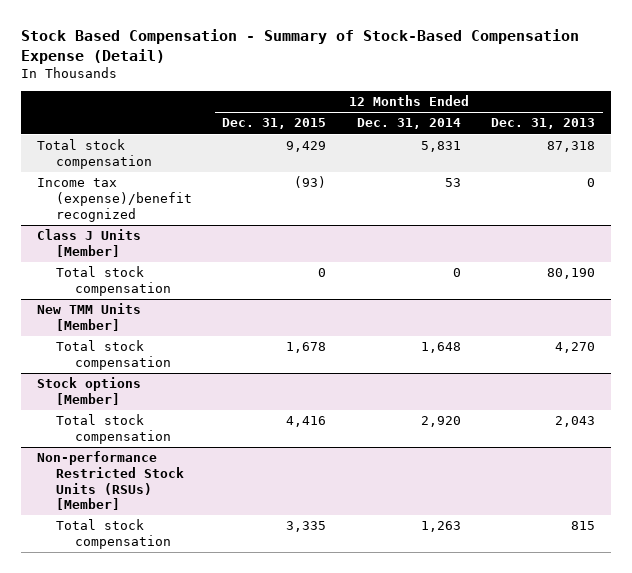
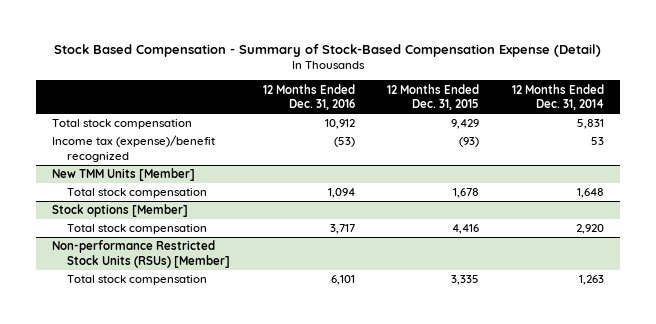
[491,118,596,130] Dec. 31, 2013 -> none
none -> [262,83,355,110] 12 Months Ended Dec. 31, 2016
[36,229,141,258] Class J Units [Member] -> none
[55,266,172,297] Total stock compensation -> none

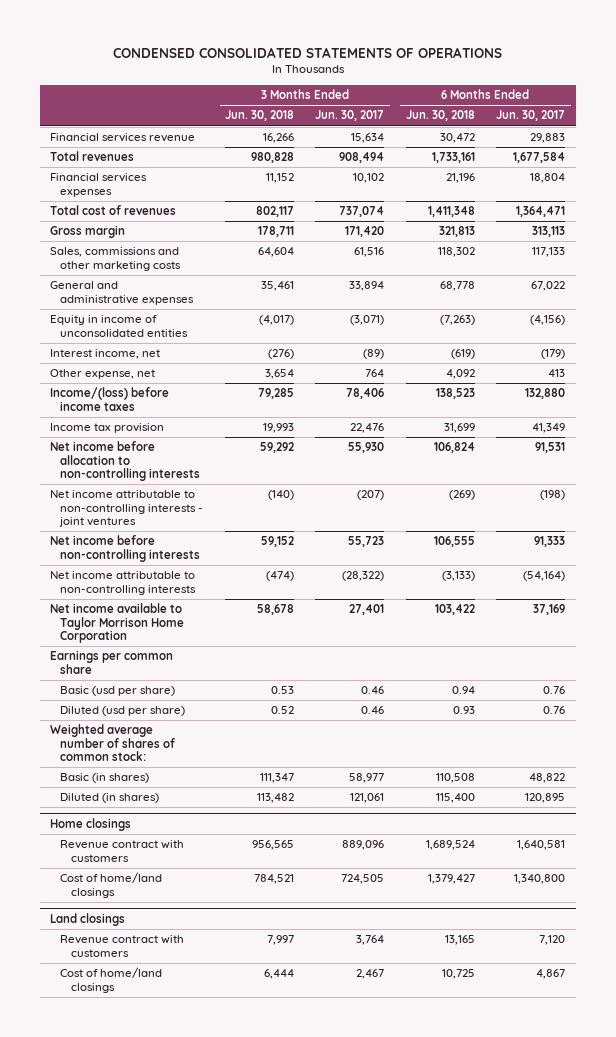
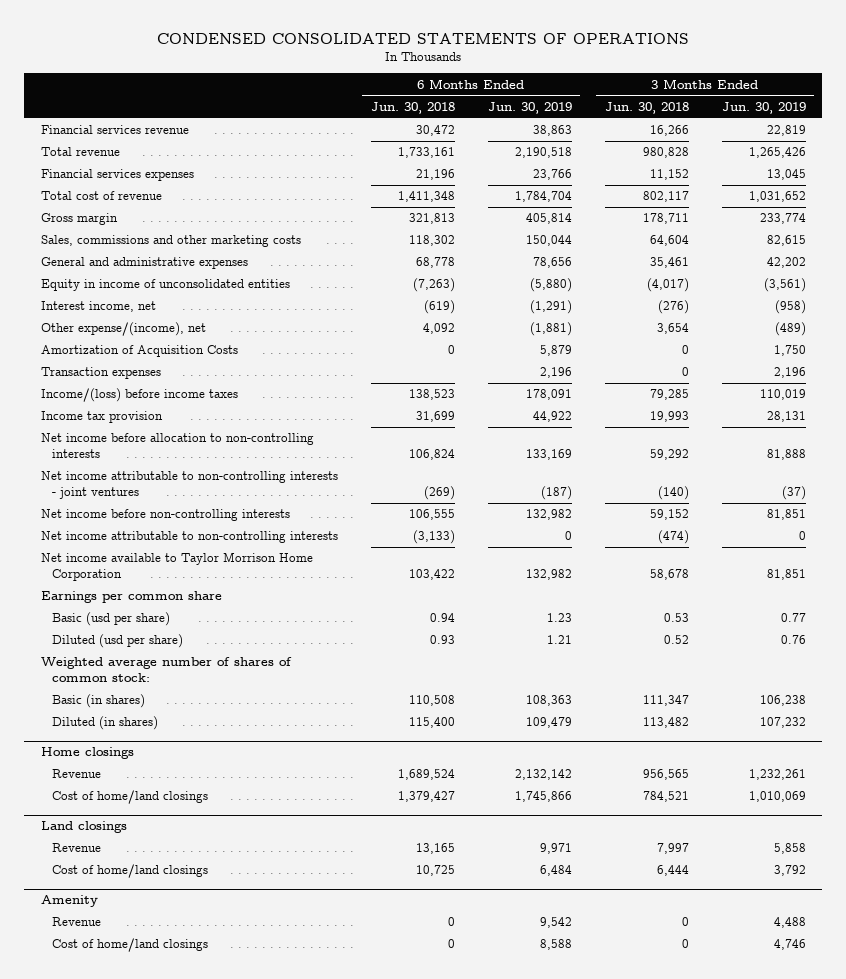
[315,110,385,122] Jun. 30, 2017 -> none
[496,110,566,122] Jun. 30, 2017 -> none
none -> [487,101,572,114] Jun. 30, 2019
none -> [721,101,806,114] Jun. 30, 2019
[50,151,135,162] Total revenues -> [40,147,120,157] Total revenue
[50,205,177,216] Total cost of revenues -> [40,191,162,201] Total cost of revenue
[50,369,156,380] Other expense, net -> [40,322,206,337] Other expense/(income), net
none -> [40,345,238,358] Amortization of Acquisition Costs
none -> [40,367,161,380] Transaction expenses
[60,840,185,862] Revenue contract with customers -> [51,769,101,779] Revenue
[60,935,185,957] Revenue contract with customers -> [51,843,101,853] Revenue
none -> [40,895,98,908] Amenity
none -> [51,917,101,927] Revenue
none -> [51,938,208,953] Cost of home/land closings

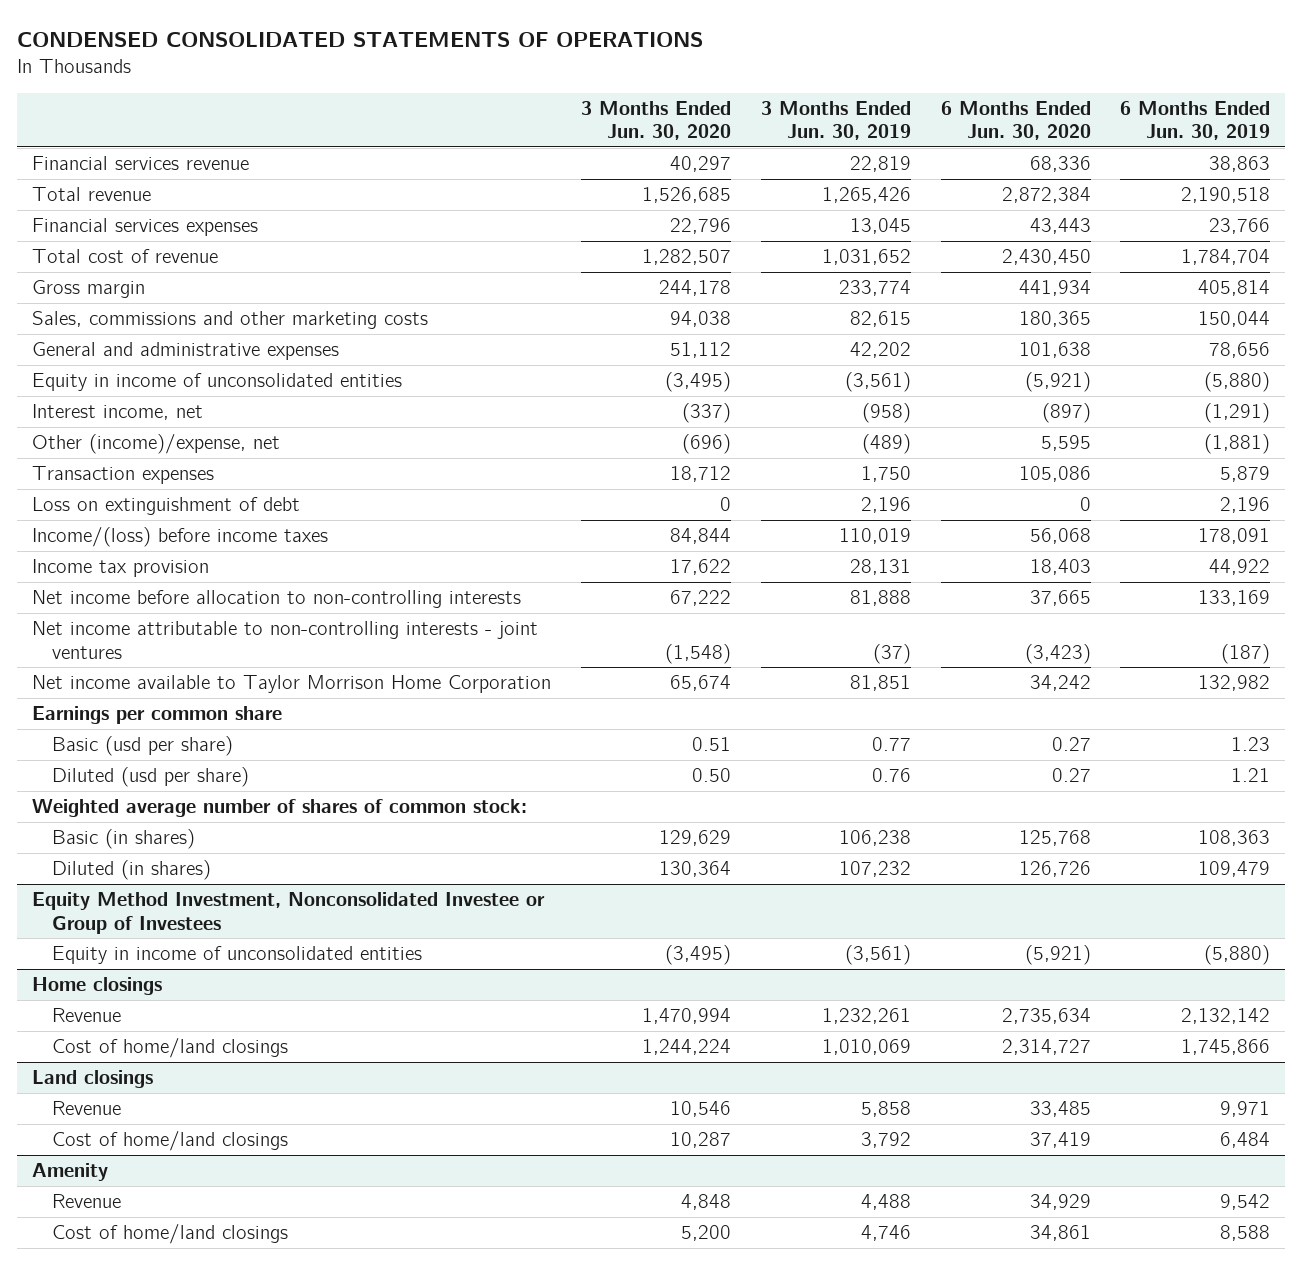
[370,101,455,114] Jun. 30, 2018 -> none
[604,101,689,114] Jun. 30, 2018 -> none
none -> [581,100,732,141] 3 Months Ended Jun. 30, 2020
none -> [940,100,1091,141] 6 Months Ended Jun. 30, 2020
[40,345,238,358] Amortization of Acquisition Costs -> none
[40,322,206,337] Other expense/(income), net -> [32,433,281,454] Other (income)/expense, net
[539,367,572,379] 2,196 -> [1220,465,1271,482] 5,879
[773,367,806,379] 2,196 -> [860,465,911,482] 1,750
none -> [32,496,301,515] Loss on extinguishment of debt
[40,509,290,522] Net income before non-controlling interests -> none
[40,531,338,544] Net income attributable to non-controlling interests -> none
none -> [32,891,546,934] Equity Method Investment, Nonconsolidated Investee or Group of Investees
none -> [52,945,423,964] Equity in income of unconsolidated entities

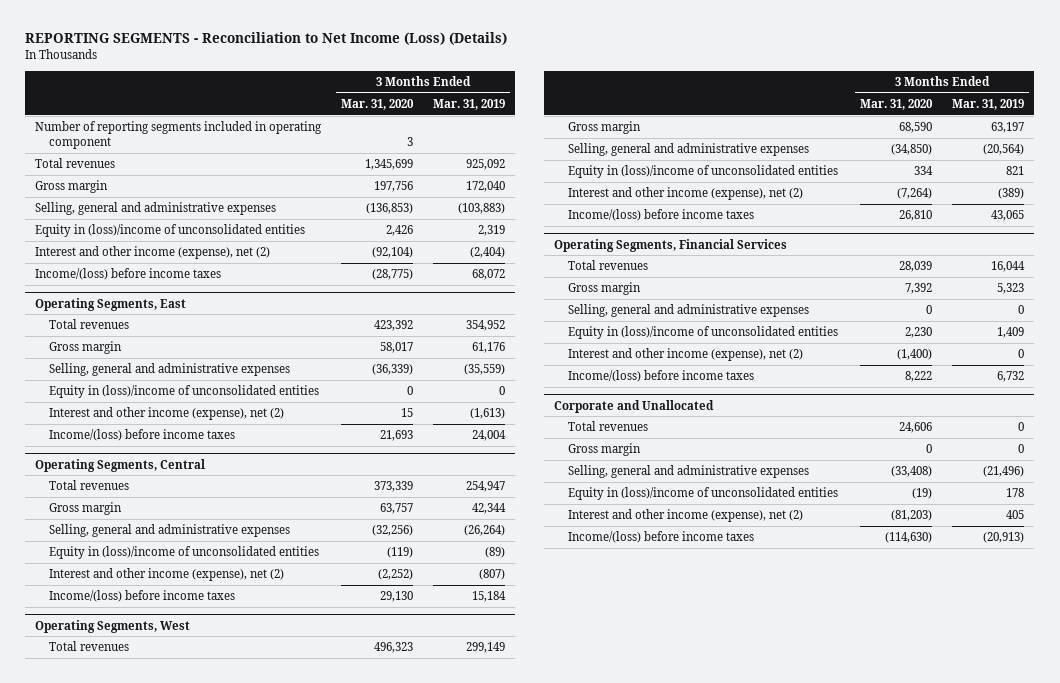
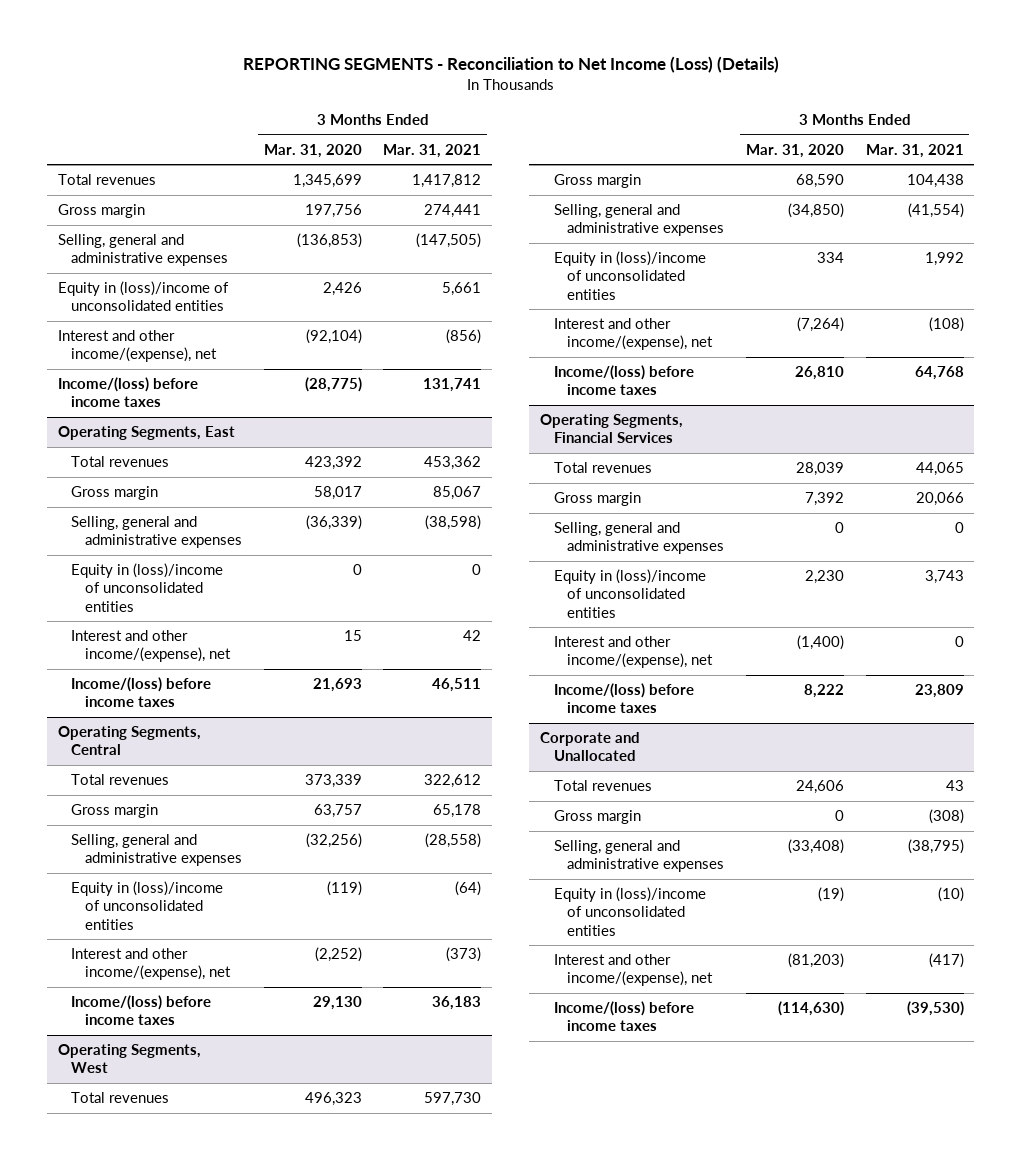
[433,98,506,110] Mar. 31, 2019 -> none
none -> [383,143,482,158] Mar. 31, 2021
[35,121,323,149] Number of reporting segments included in operating component -> none
[35,246,271,260] Interest and other income (expense), net (2) -> [58,330,218,363] Interest and other income/(expense), net
[49,407,285,421] Interest and other income (expense), net (2) -> [71,630,231,663] Interest and other income/(expense), net
[49,568,285,582] Interest and other income (expense), net (2) -> [71,948,231,981] Interest and other income/(expense), net
[568,187,804,201] Interest and other income (expense), net (2) -> [553,318,713,351] Interest and other income/(expense), net
[568,348,804,362] Interest and other income (expense), net (2) -> [553,636,713,669] Interest and other income/(expense), net
[568,509,804,523] Interest and other income (expense), net (2) -> [553,954,713,987] Interest and other income/(expense), net

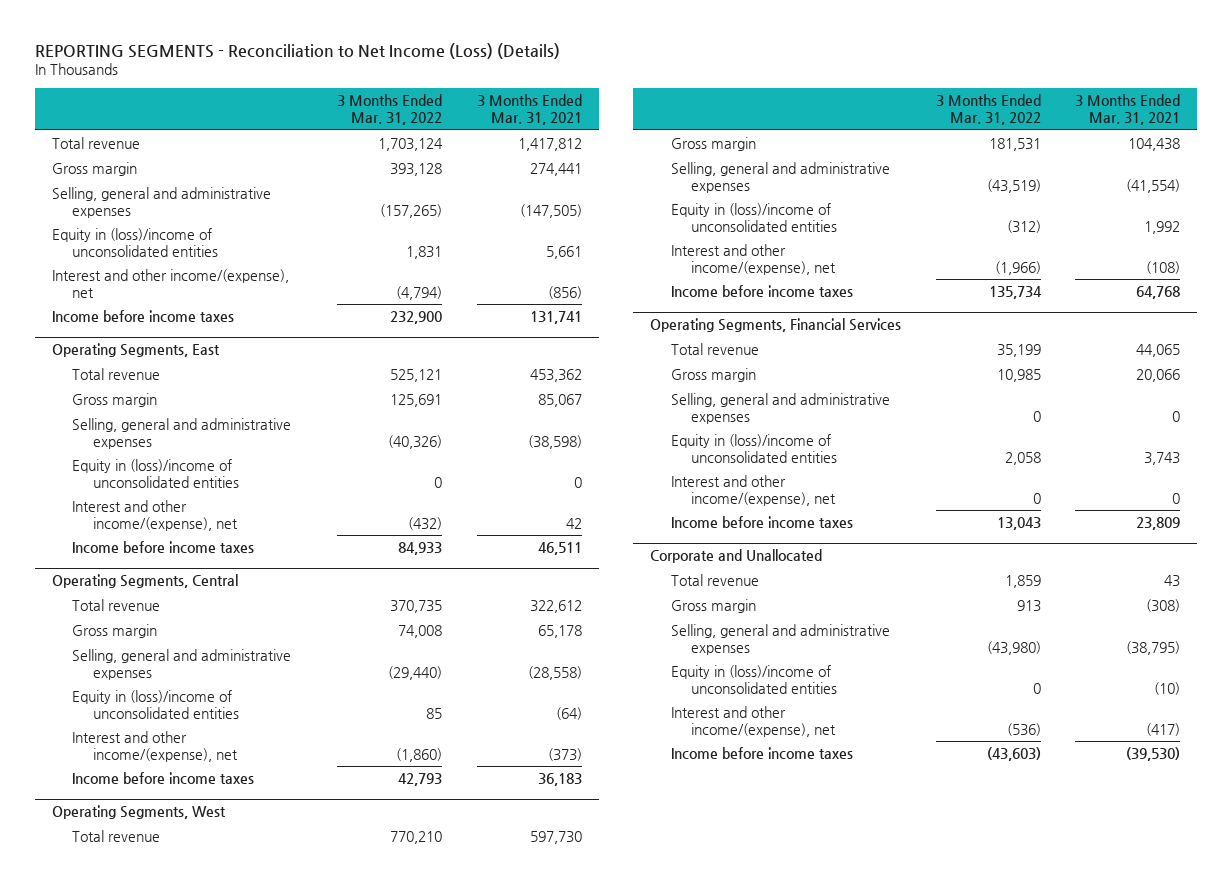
[263,143,362,158] Mar. 31, 2020 -> none
none -> [337,94,443,125] 3 Months Ended Mar. 31, 2022
[58,174,157,186] Total revenues -> [51,137,140,150] Total revenue
[58,377,199,408] Income/(loss) before income taxes -> [51,310,234,323] Income before income taxes
[71,456,170,468] Total revenues -> [72,368,161,381] Total revenue
[71,677,212,708] Income/(loss) before income taxes -> [72,541,255,554] Income before income taxes
[71,774,170,786] Total revenues -> [72,599,161,612] Total revenue
[71,995,212,1026] Income/(loss) before income taxes -> [72,772,255,785] Income before income taxes
[71,1092,170,1104] Total revenues -> [72,830,161,843] Total revenue
[553,365,694,396] Income/(loss) before income taxes -> [670,285,853,298] Income before income taxes
[553,462,652,474] Total revenues -> [670,343,759,356] Total revenue
[553,683,694,714] Income/(loss) before income taxes -> [670,516,853,529] Income before income taxes
[553,780,652,792] Total revenues -> [670,574,759,587] Total revenue
[553,1001,694,1032] Income/(loss) before income taxes -> [670,747,853,760] Income before income taxes

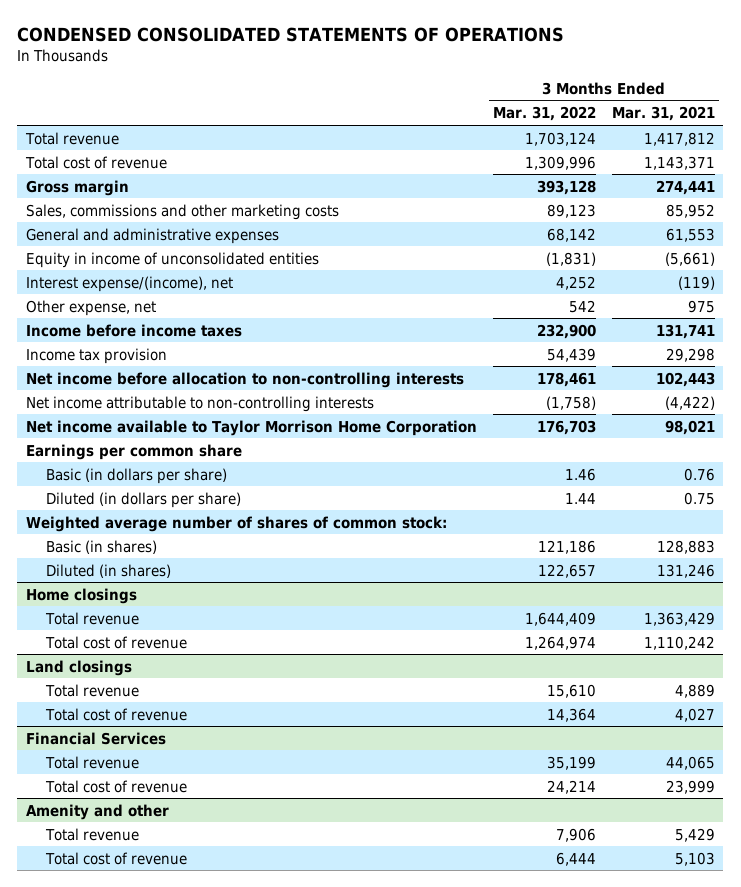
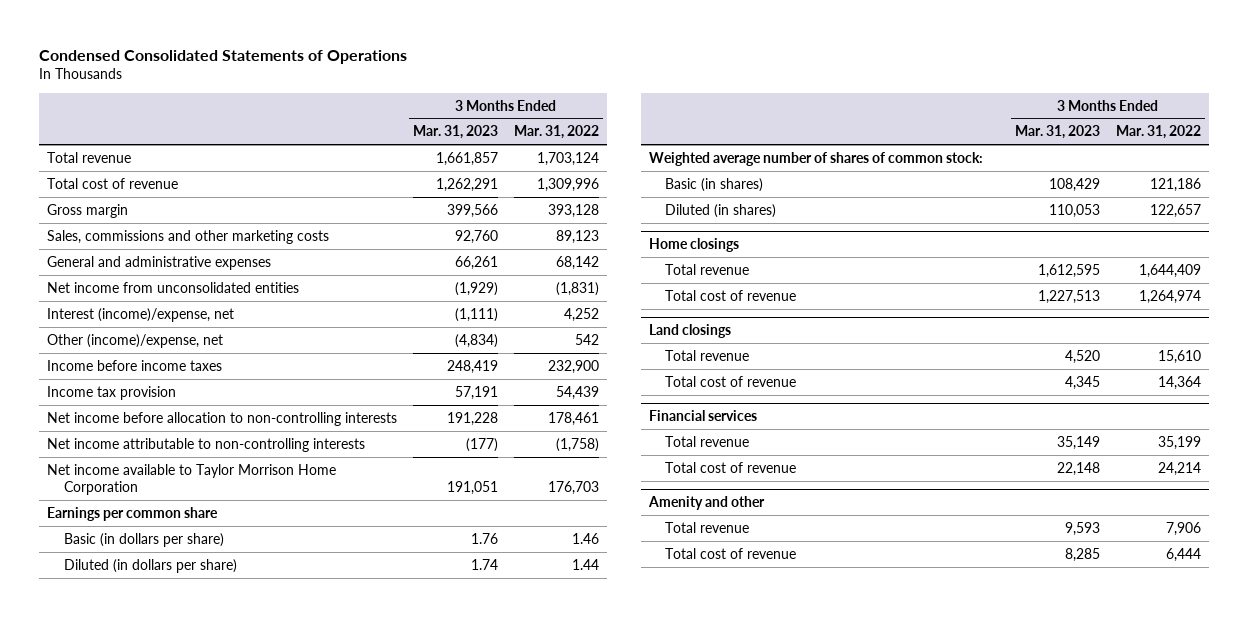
[17,26,565,42] CONDENSED CONSOLIDATED STATEMENTS OF OPERATIONS -> [39,49,408,64] Condensed Consolidated Statements of Operations
[612,106,716,122] Mar. 31, 2021 -> none
none -> [413,125,499,140] Mar. 31, 2023
[25,251,319,268] Equity in income of unconsolidated entities -> [47,281,300,293] Net income from unconsolidated entities
[25,275,233,292] Interest expense/(income), net -> [47,307,235,322] Interest (income)/expense, net
[25,299,156,316] Other expense, net -> [47,333,224,348] Other (income)/expense, net
[25,731,166,745] Financial Services -> [649,410,758,422] Financial services

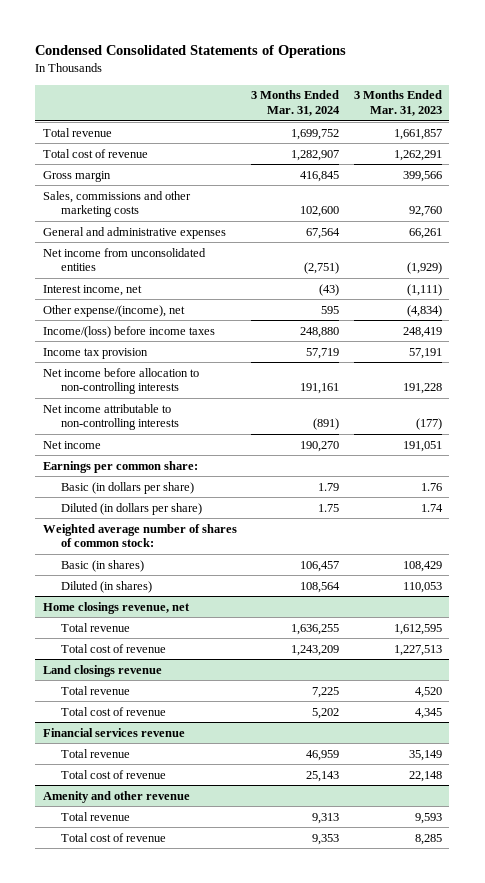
[514,125,600,140] Mar. 31, 2022 -> none
none -> [251,90,341,117] 3 Months Ended Mar. 31, 2024
[47,307,235,322] Interest (income)/expense, net -> [42,284,142,296] Interest income, net
[47,333,224,348] Other (income)/expense, net -> [42,304,185,317] Other expense/(income), net
[47,359,223,371] Income before income taxes -> [42,325,215,338] Income/(loss) before income taxes
[47,463,337,495] Net income available to Taylor Morrison Home Corporation -> [42,440,101,449] Net income
[47,506,219,521] Earnings per common share -> [42,460,198,473] Earnings per common share:
[649,238,740,253] Home closings -> [42,601,190,614] Home closings revenue, net
[649,324,732,339] Land closings -> [42,664,162,677] Land closings revenue
[649,410,758,422] Financial services -> [42,727,185,737] Financial services revenue
[648,496,766,511] Amenity and other -> [42,790,190,803] Amenity and other revenue

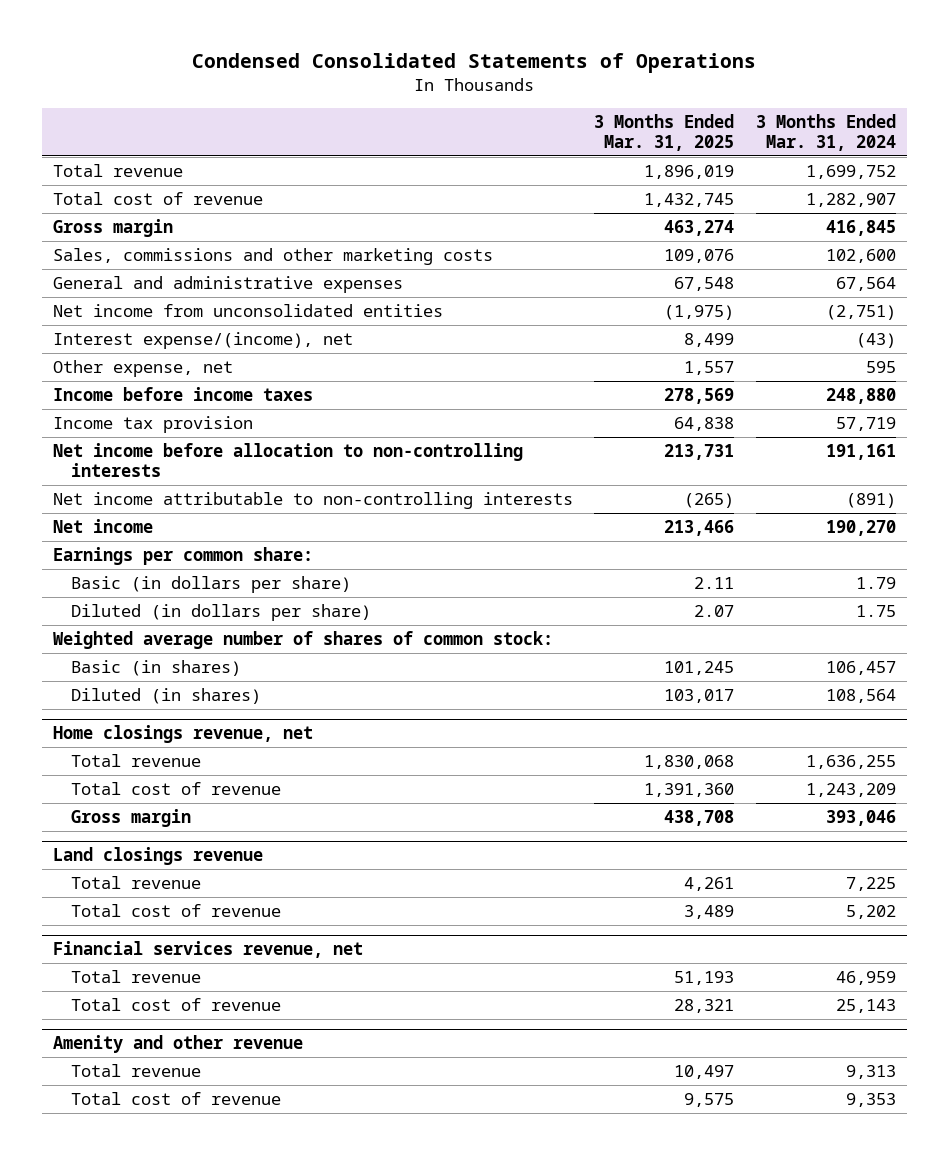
[353,90,442,117] 3 Months Ended Mar. 31, 2023 -> none
none -> [594,113,735,151] 3 Months Ended Mar. 31, 2025
[42,284,142,296] Interest income, net -> [52,331,353,349] Interest expense/(income), net
[42,304,185,317] Other expense/(income), net -> [52,359,233,377] Other expense, net
[42,325,215,338] Income/(loss) before income taxes -> [52,386,313,401] Income before income taxes
none -> [71,808,192,827] Gross margin
[42,727,185,737] Financial services revenue -> [52,941,363,959] Financial services revenue, net

